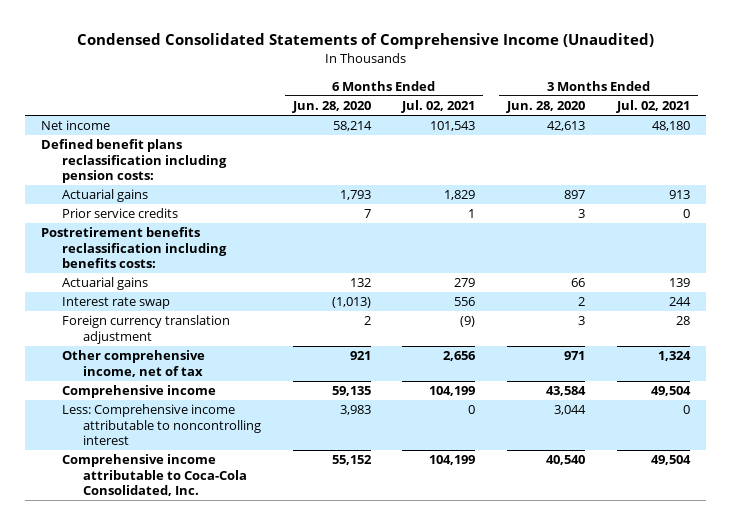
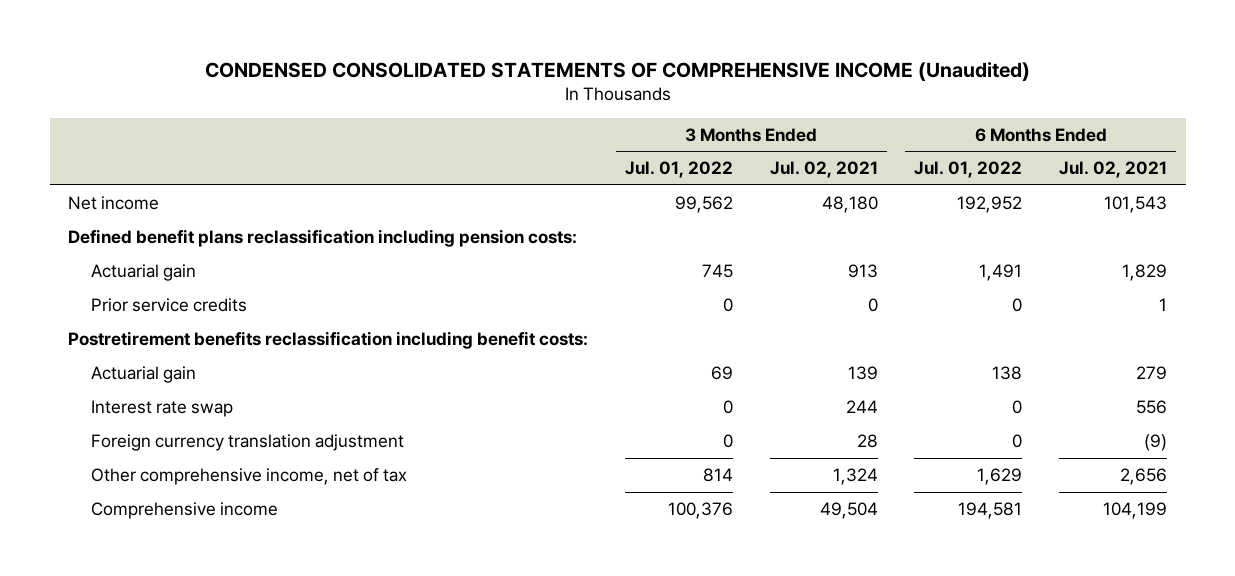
[76,33,654,50] Condensed Consolidated Statements of Comprehensive Income (Unaudited) -> [204,61,1030,81] CONDENSED CONSOLIDATED STATEMENTS OF COMPREHENSIVE INCOME (Unaudited)
[291,101,371,114] Jun. 28, 2020 -> none
[506,101,586,114] Jun. 28, 2020 -> none
none -> [624,161,733,179] Jul. 01, 2022
none -> [914,161,1023,179] Jul. 01, 2022
[61,189,148,203] Actuarial gains -> [91,264,197,282] Actuarial gain
[41,227,227,269] Postretirement benefits reclassification including benefits costs: -> [68,331,589,350] Postretirement benefits reclassification including benefit costs:
[61,277,148,291] Actuarial gains -> [91,366,197,384] Actuarial gain
[61,404,261,446] Less: Comprehensive income attributable to noncontrolling interest -> none
[61,454,247,497] Comprehensive income attributable to Coca-Cola Consolidated, Inc. -> none

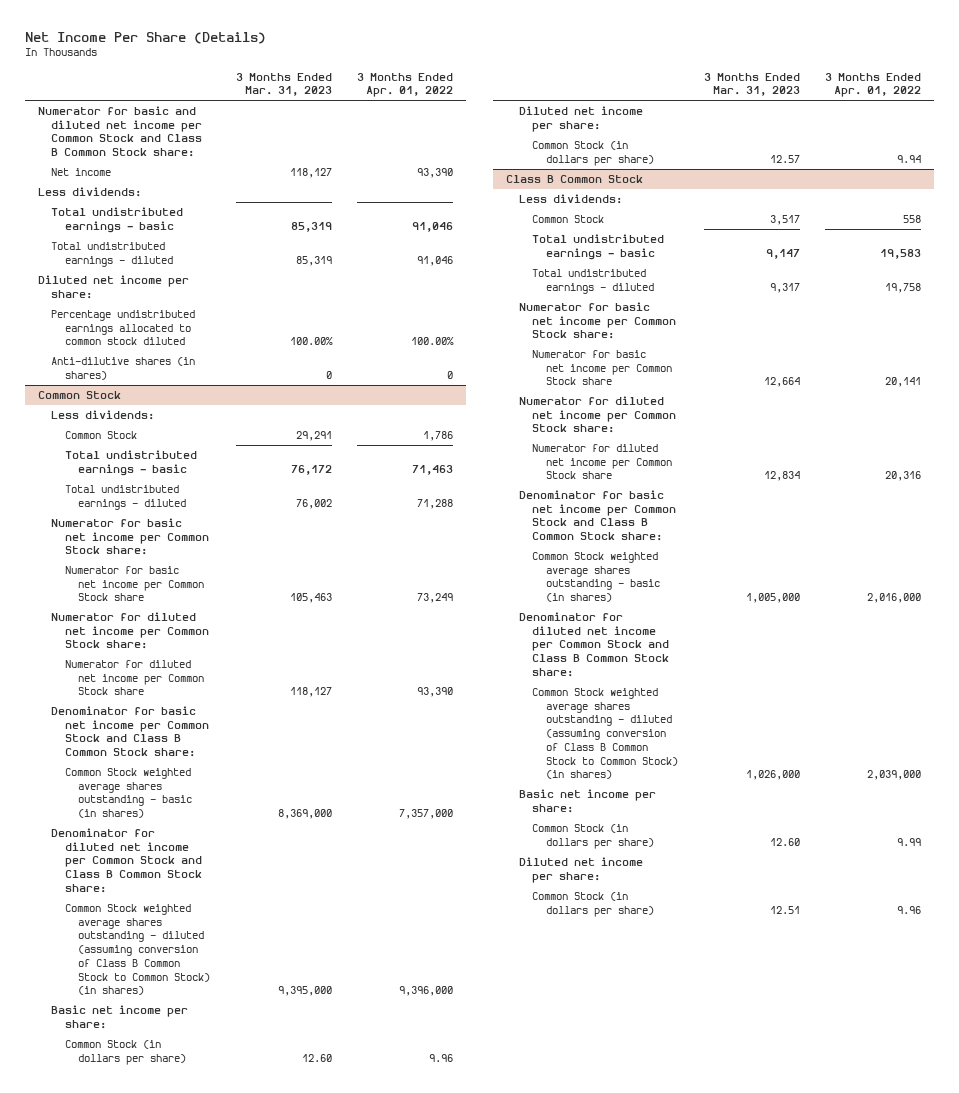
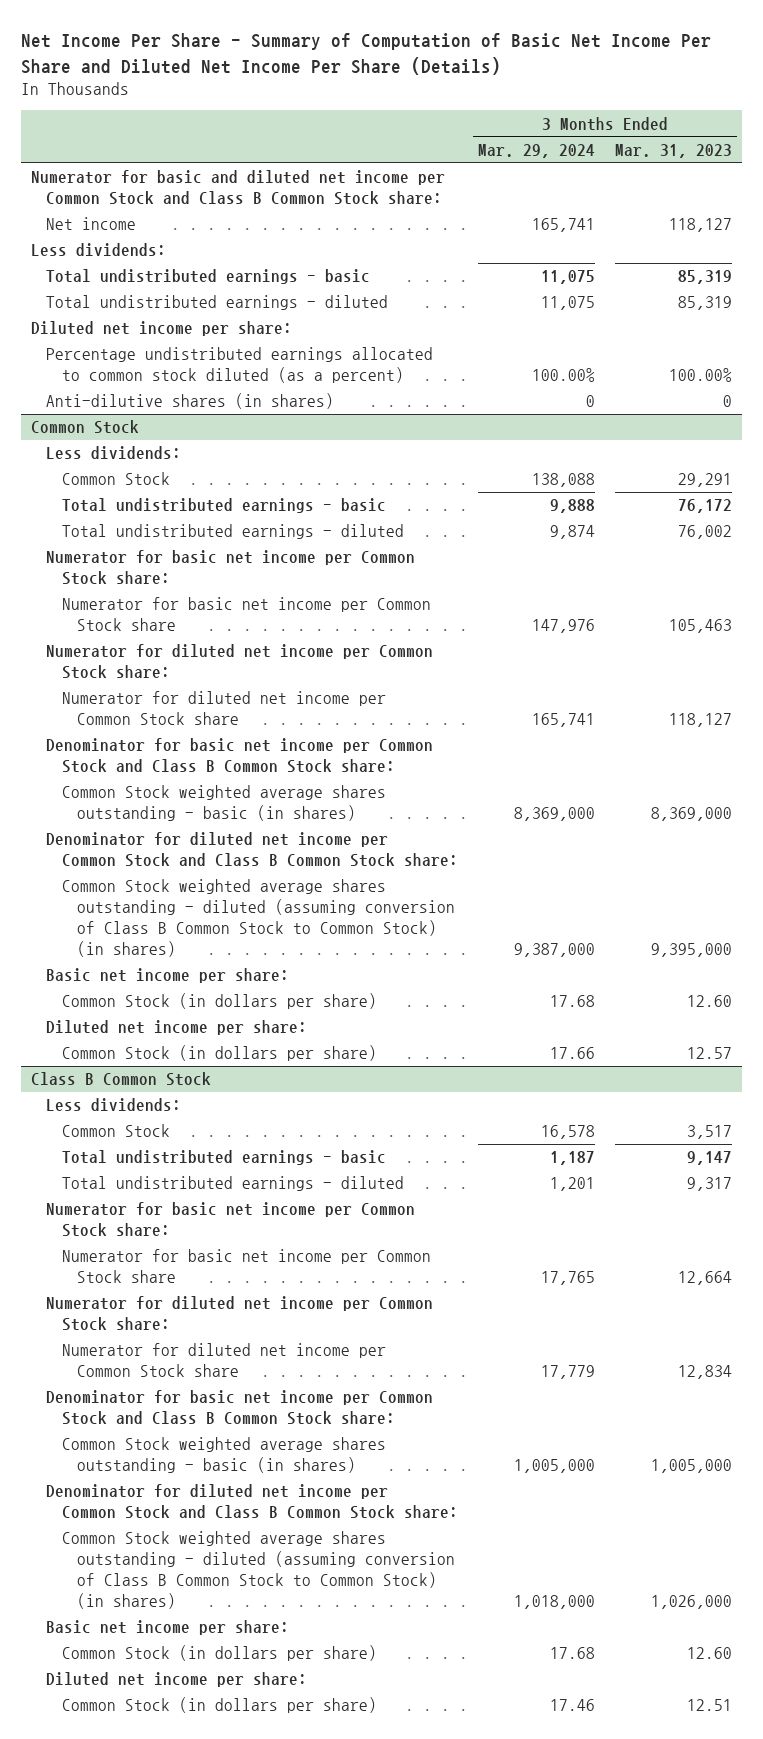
[25,31,267,44] Net Income Per Share (Details) -> [21,33,712,75] Net Income Per Share - Summary of Computation of Basic Net Income Per Share and Diluted Net Income Per Share (Details)
[357,72,454,98] 3 Months Ended Apr. 01, 2022 -> none
none -> [477,143,595,158] Mar. 29, 2024
[51,310,196,346] Percentage undistributed earnings allocated to common stock diluted -> [46,347,434,384] Percentage undistributed earnings allocated to common stock diluted (as a percent)

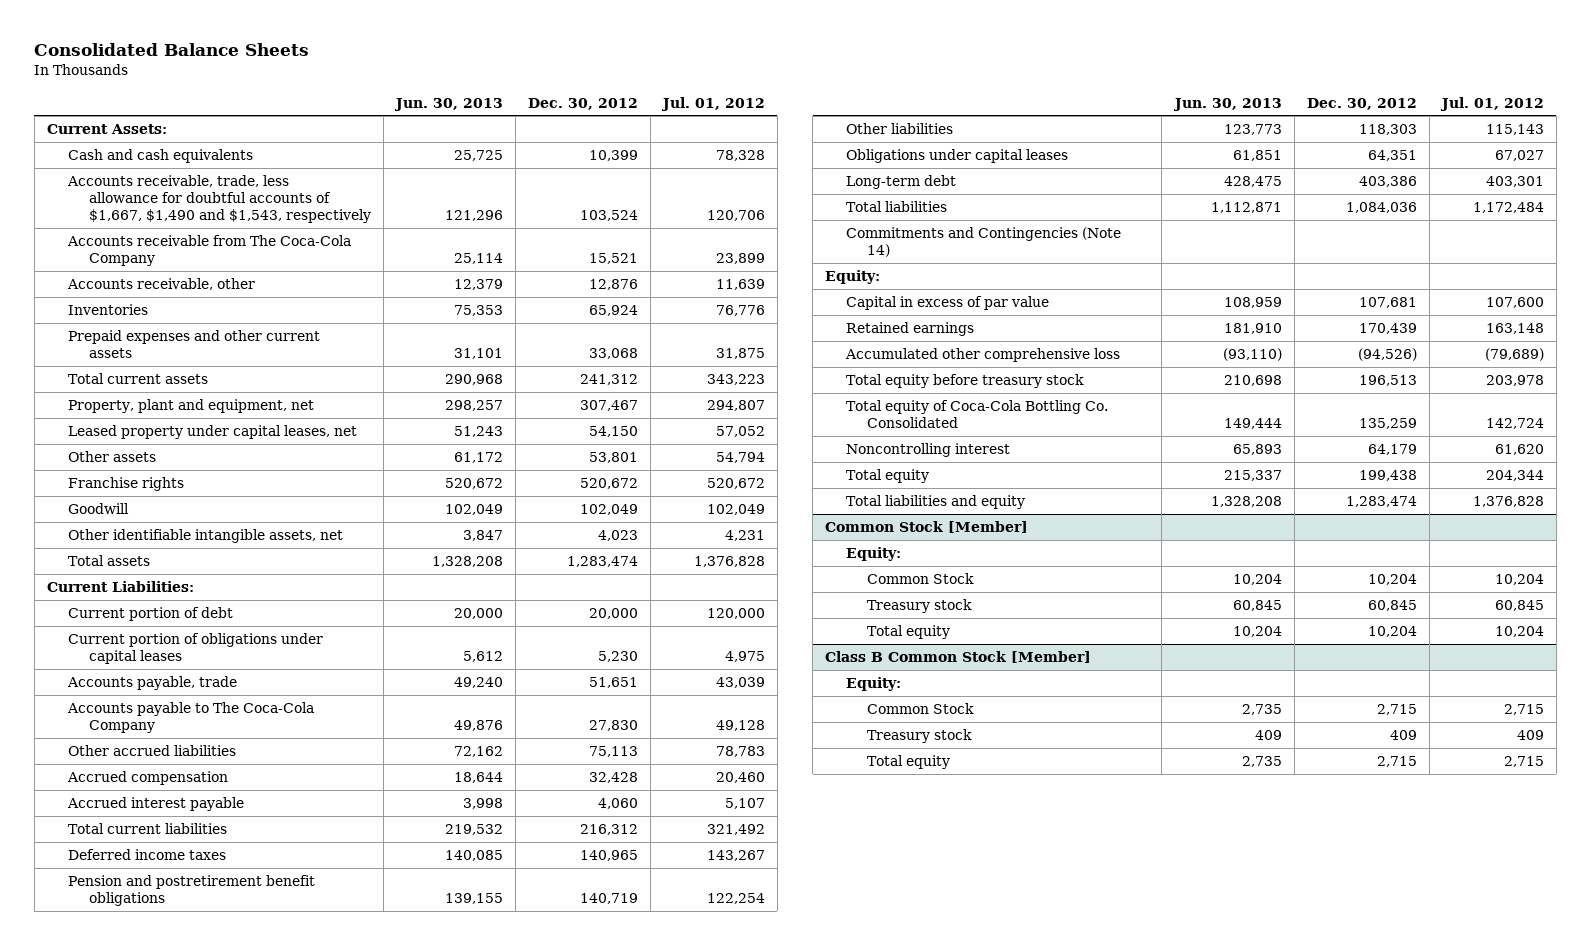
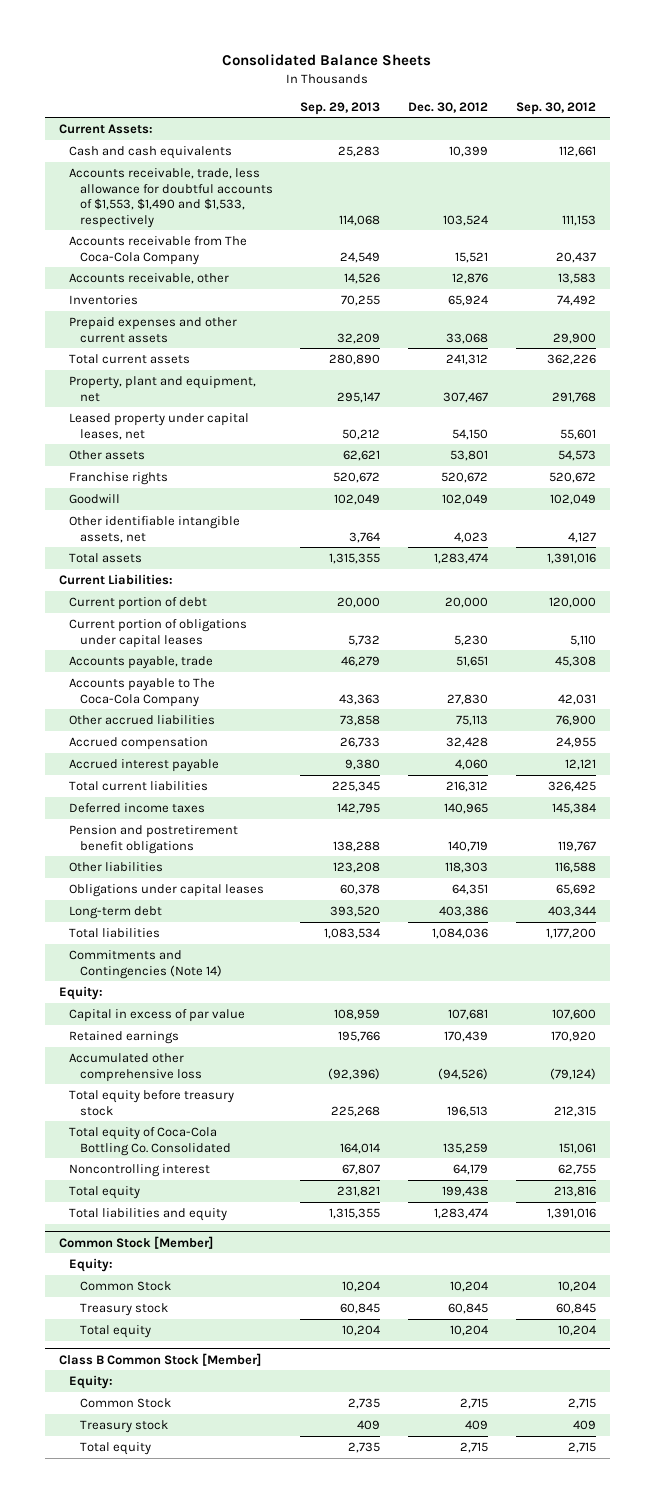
[393,97,503,111] Jun. 30, 2013 -> none
[660,96,765,111] Jul. 01, 2012 -> none
none -> [300,101,381,115] Sep. 29, 2013
none -> [515,101,596,115] Sep. 30, 2012
[66,175,371,224] Accounts receivable, trade, less allowance for doubtful accounts of $1,667, $1,490 and $1,543, respectively -> [69,167,273,228] Accounts receivable, trade, less allowance for doubtful accounts of $1,553, $1,490 and $1,533, respectively

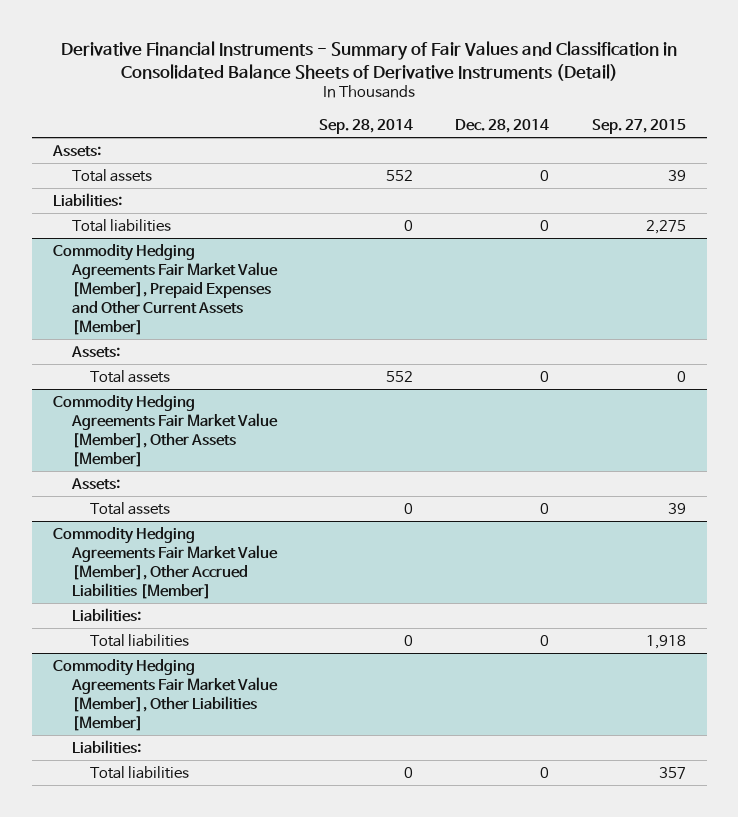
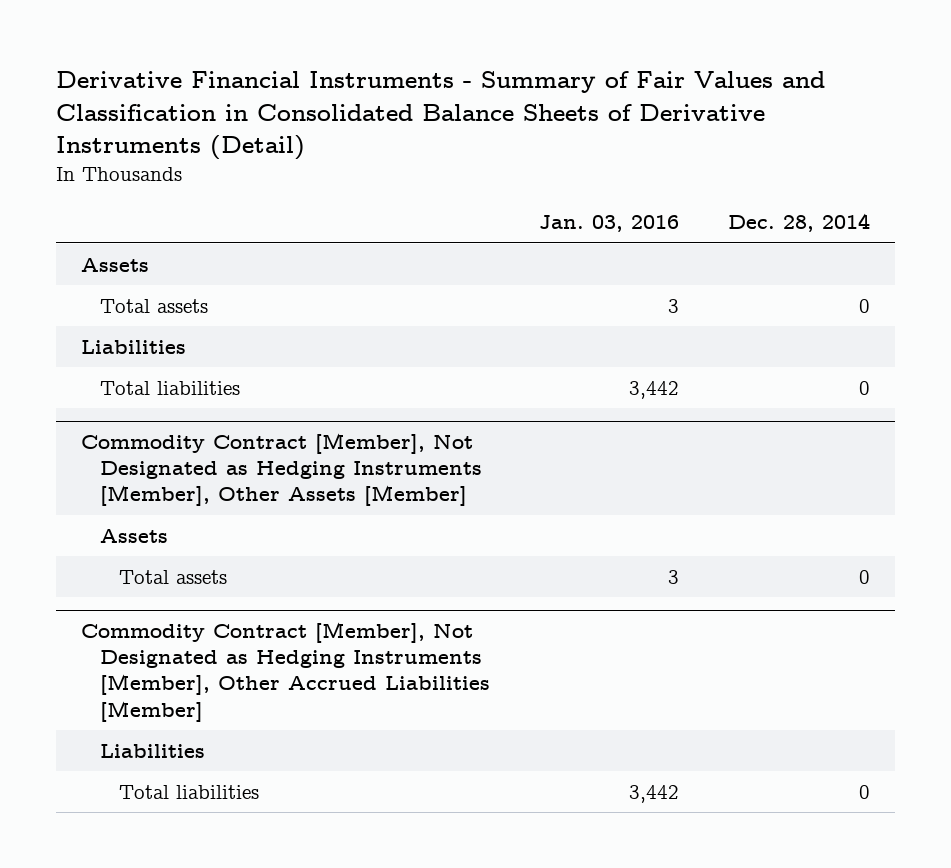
[318,119,413,135] Sep. 28, 2014 -> none
[591,119,686,135] Sep. 27, 2015 -> none
none -> [539,215,680,233] Jan. 03, 2016
[51,144,101,157] Assets: -> [80,257,149,272] Assets
[52,192,122,207] Liabilities: -> [80,339,186,354] Liabilities
[52,243,278,335] Commodity Hedging Agreements Fair Market Value [Member], Prepaid Expenses and Other Current Assets [Member] -> none
[90,369,171,383] Total assets -> none
[52,394,278,467] Commodity Hedging Agreements Fair Market Value [Member], Other Assets [Member] -> none
[70,477,120,490] Assets: -> none
none -> [80,432,482,507] Commodity Contract [Member], Not Designated as Hedging Instruments [Member], Other Assets [Member]
[70,345,120,358] Assets: -> [99,528,168,543] Assets
[52,526,278,599] Commodity Hedging Agreements Fair Market Value [Member], Other Accrued Liabilities [Member] -> none
[90,633,190,647] Total liabilities -> none
[52,658,278,731] Commodity Hedging Agreements Fair Market Value [Member], Other Liabilities [Member] -> none
[71,739,141,754] Liabilities: -> none
none -> [80,621,490,722] Commodity Contract [Member], Not Designated as Hedging Instruments [Member], Other Accrued Liabilities [Member]
[71,607,141,622] Liabilities: -> [99,743,205,758] Liabilities

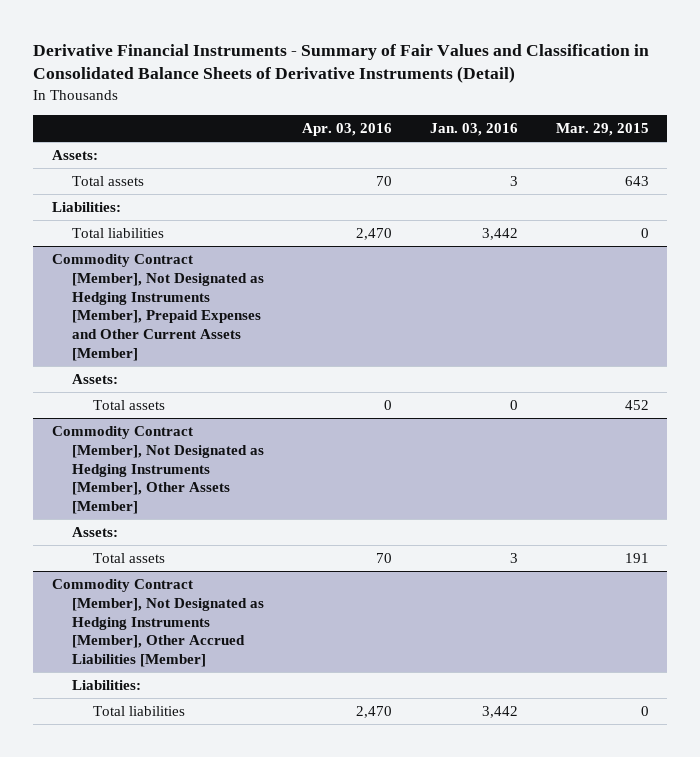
[728,213,871,233] Dec. 28, 2014 -> none
none -> [301,122,392,136] Apr. 03, 2016
none -> [555,122,649,136] Mar. 29, 2015
[80,257,149,272] Assets -> [51,150,98,161] Assets:
[80,339,186,354] Liabilities -> [51,202,121,213] Liabilities:
none -> [51,254,265,361] Commodity Contract [Member], Not Designated as Hedging Instruments [Member], Prepaid Expenses and Other Current Assets [Member]
none -> [72,374,119,385] Assets:
none -> [92,400,165,411] Total assets
[99,528,168,543] Assets -> [72,527,119,538] Assets:
[99,743,205,758] Liabilities -> [72,680,142,691] Liabilities:

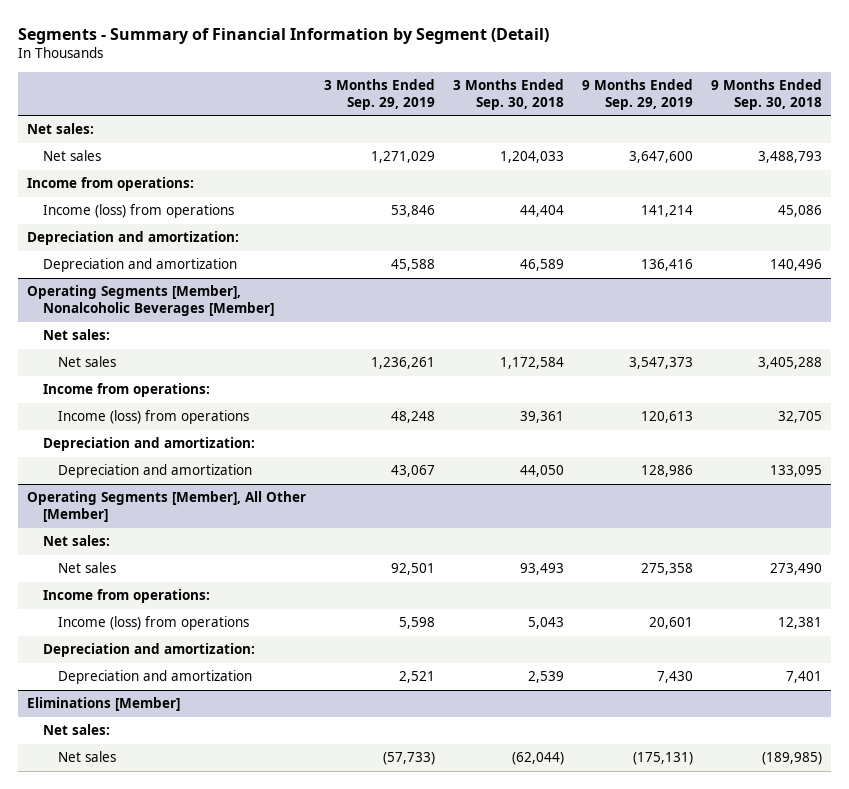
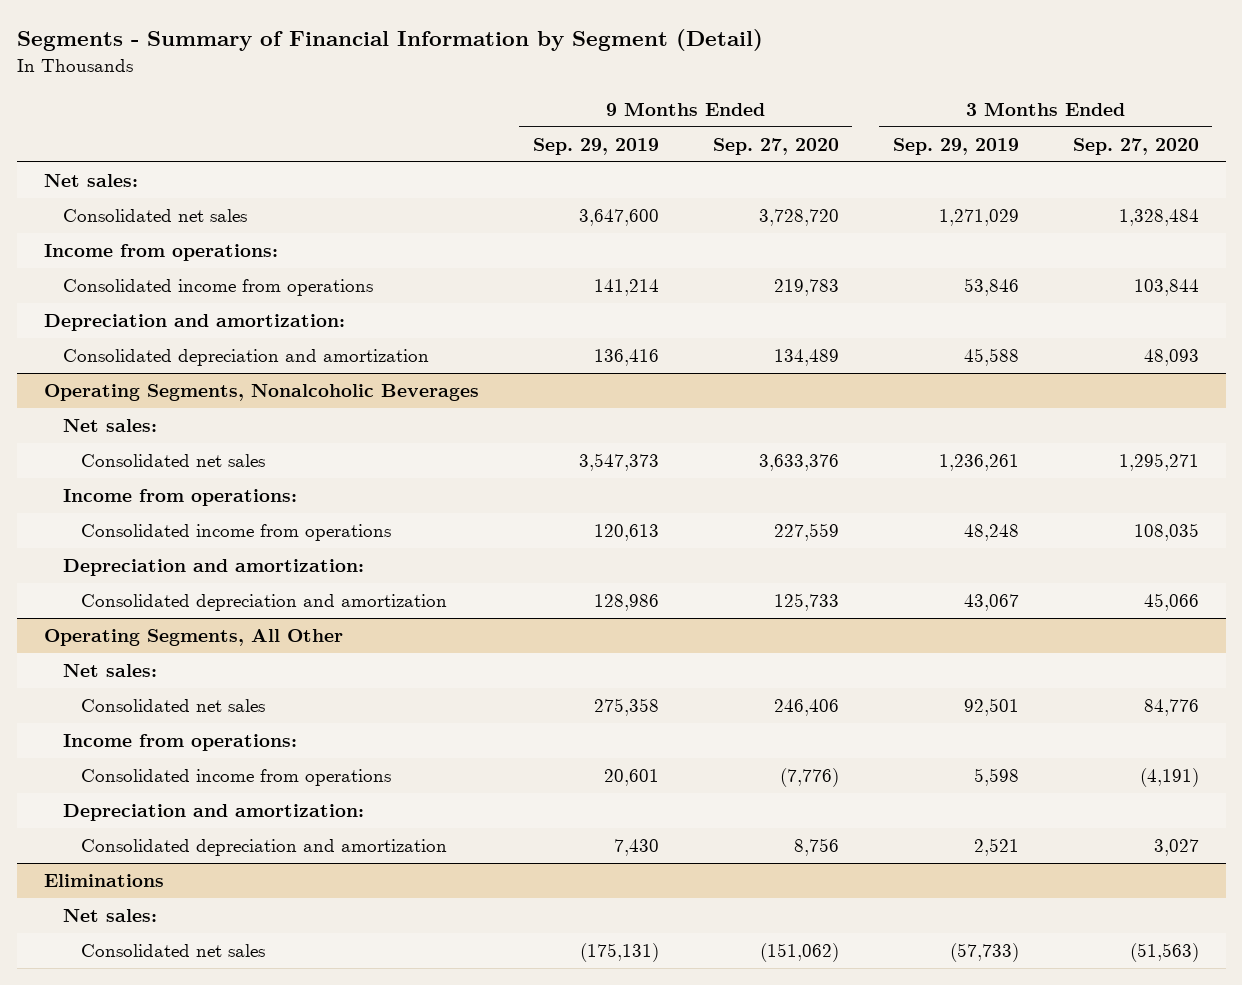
[453,79,565,111] 3 Months Ended Sep. 30, 2018 -> none
[711,79,823,111] 9 Months Ended Sep. 30, 2018 -> none
none -> [712,137,839,155] Sep. 27, 2020
none -> [1072,137,1199,155] Sep. 27, 2020
[42,150,101,162] Net sales -> [62,209,247,223] Consolidated net sales
[42,204,234,219] Income (loss) from operations -> [62,279,373,297] Consolidated income from operations
[42,258,237,273] Depreciation and amortization -> [62,349,429,367] Consolidated depreciation and amortization
[27,285,274,317] Operating Segments [Member], Nonalcoholic Beverages [Member] -> [43,384,479,402] Operating Segments, Nonalcoholic Beverages
[57,356,116,368] Net sales -> [81,454,266,468] Consolidated net sales
[57,410,249,425] Income (loss) from operations -> [81,524,392,542] Consolidated income from operations
[57,464,252,479] Depreciation and amortization -> [81,594,448,612] Consolidated depreciation and amortization
[27,491,307,523] Operating Segments [Member], All Other [Member] -> [43,629,343,647] Operating Segments, All Other
[57,562,116,574] Net sales -> [81,699,266,713] Consolidated net sales
[57,616,249,631] Income (loss) from operations -> [81,769,392,787] Consolidated income from operations
[57,670,252,685] Depreciation and amortization -> [81,839,448,857] Consolidated depreciation and amortization
[27,697,181,712] Eliminations [Member] -> [43,874,164,888] Eliminations
[57,751,116,763] Net sales -> [81,944,266,958] Consolidated net sales

